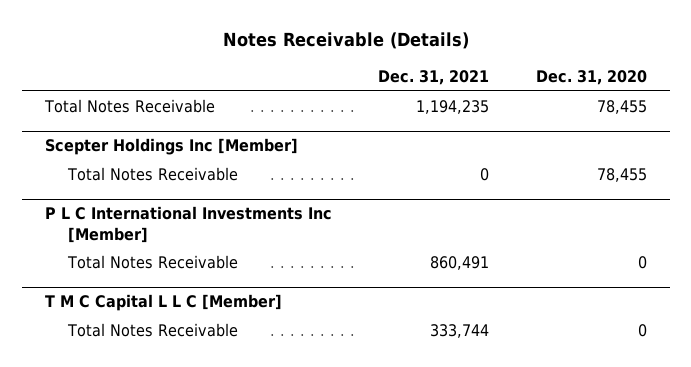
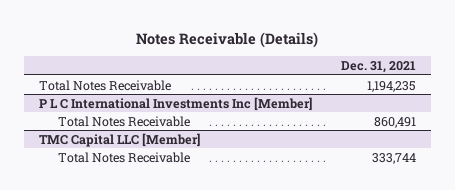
[535,70,647,86] Dec. 31, 2020 -> none
[44,138,298,156] Scepter Holdings Inc [Member] -> none
[67,167,239,182] Total Notes Receivable -> none
[44,294,282,312] T M C Capital L L C [Member] -> [38,132,200,147] TMC Capital LLC [Member]

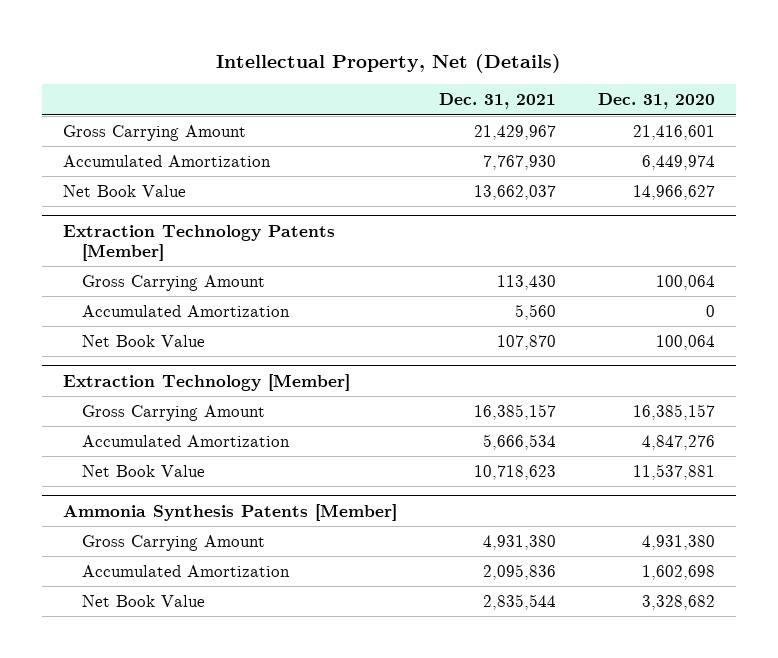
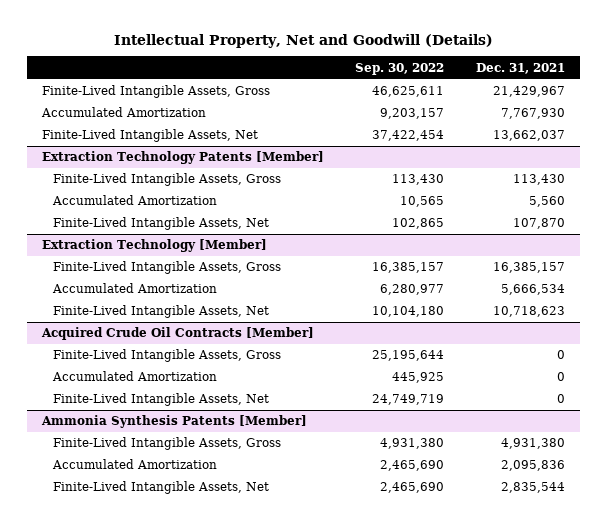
[215,53,561,73] Intellectual Property, Net (Details) -> [114,33,494,48] Intellectual Property, Net and Goodwill (Details)
[597,93,715,110] Dec. 31, 2020 -> none
none -> [355,62,445,75] Sep. 30, 2022
[63,124,247,141] Gross Carrying Amount -> [42,85,271,99] Finite-Lived Intangible Assets, Gross
[63,184,187,197] Net Book Value -> [42,129,259,143] Finite-Lived Intangible Assets, Net
[81,274,265,291] Gross Carrying Amount -> [52,173,281,187] Finite-Lived Intangible Assets, Gross
[81,334,205,347] Net Book Value -> [52,217,269,231] Finite-Lived Intangible Assets, Net
[81,404,265,421] Gross Carrying Amount -> [52,261,281,275] Finite-Lived Intangible Assets, Gross
[81,464,205,477] Net Book Value -> [52,305,269,319] Finite-Lived Intangible Assets, Net
none -> [41,327,315,341] Acquired Crude Oil Contracts [Member]
none -> [52,349,281,363] Finite-Lived Intangible Assets, Gross
none -> [51,371,217,382] Accumulated Amortization
none -> [52,393,269,407] Finite-Lived Intangible Assets, Net
[81,534,265,551] Gross Carrying Amount -> [52,437,281,451] Finite-Lived Intangible Assets, Gross
[81,594,205,607] Net Book Value -> [52,481,269,495] Finite-Lived Intangible Assets, Net

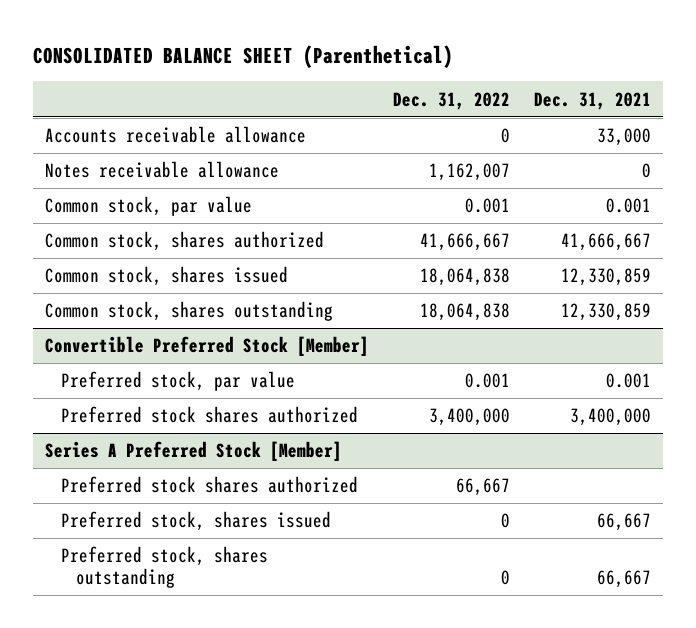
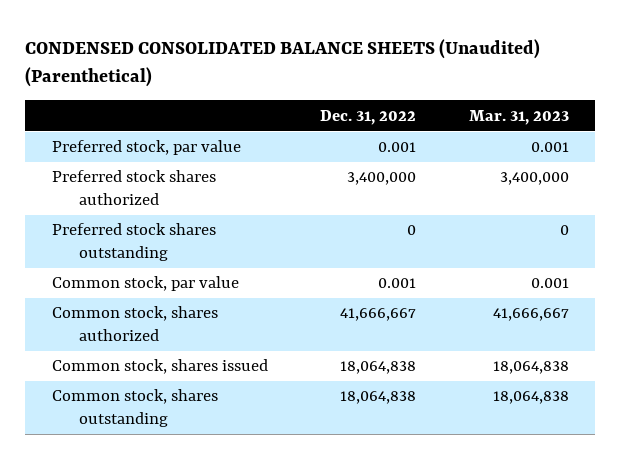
[33,44,454,68] CONSOLIDATED BALANCE SHEET (Parenthetical) -> [25,38,541,88] CONDENSED CONSOLIDATED BALANCE SHEETS (Unaudited) (Parenthetical)
[534,91,652,110] Dec. 31, 2021 -> none
none -> [469,109,570,125] Mar. 31, 2023
[45,126,307,144] Accounts receivable allowance -> none
[45,161,280,179] Notes receivable allowance -> none
none -> [51,140,241,156] Preferred stock, par value
none -> [51,170,216,205] Preferred stock shares authorized
none -> [51,223,216,261] Preferred stock shares outstanding
[45,336,370,357] Convertible Preferred Stock [Member] -> none
[60,371,295,392] Preferred stock, par value -> none
[60,406,358,424] Preferred stock shares authorized -> none
[45,441,343,462] Series A Preferred Stock [Member] -> none
[60,476,358,494] Preferred stock shares authorized -> none
[60,511,331,532] Preferred stock, shares issued -> none
[60,546,268,589] Preferred stock, shares outstanding -> none

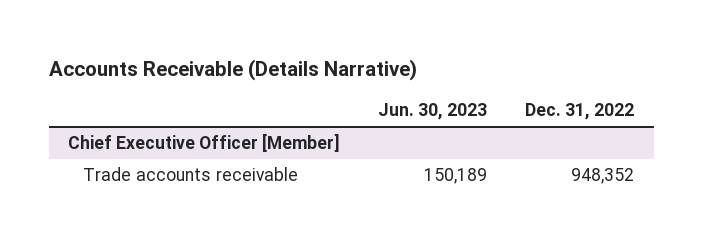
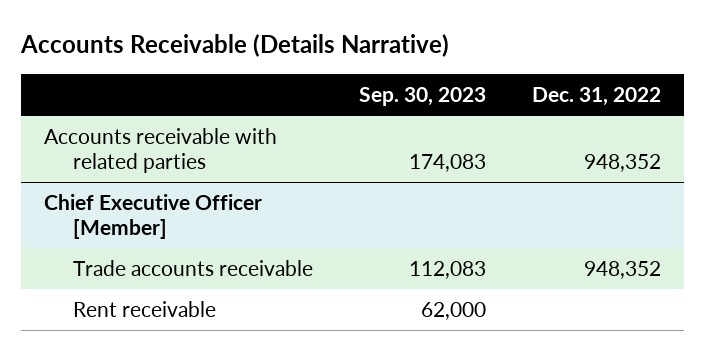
[378,103,488,121] Jun. 30, 2023 -> none
none -> [359,87,487,107] Sep. 30, 2023
none -> [44,128,278,174] Accounts receivable with related parties
none -> [73,301,217,318] Rent receivable

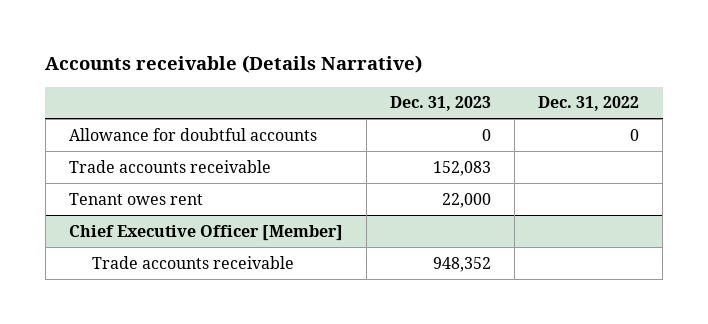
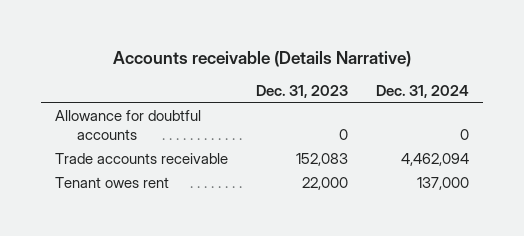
[537,96,639,112] Dec. 31, 2022 -> none
none -> [375,84,469,98] Dec. 31, 2024
[68,224,343,241] Chief Executive Officer [Member] -> none
[91,255,294,269] Trade accounts receivable -> none

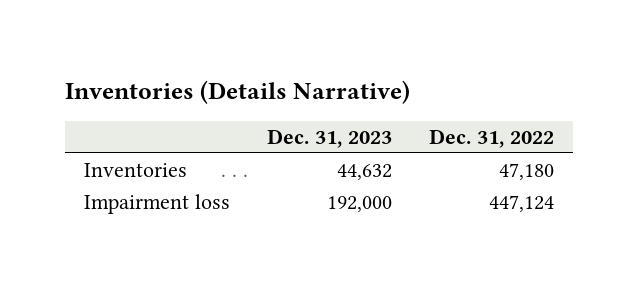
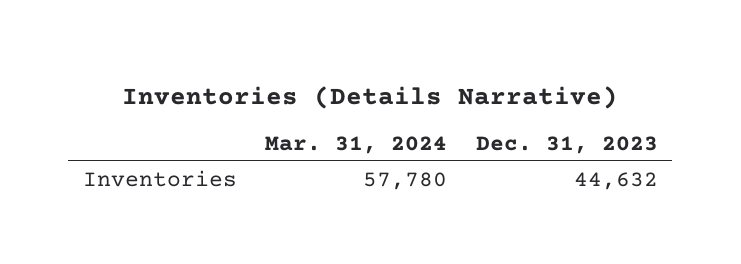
[429,129,555,149] Dec. 31, 2022 -> none
none -> [265,136,448,155] Mar. 31, 2024
[83,193,230,214] Impairment loss -> none

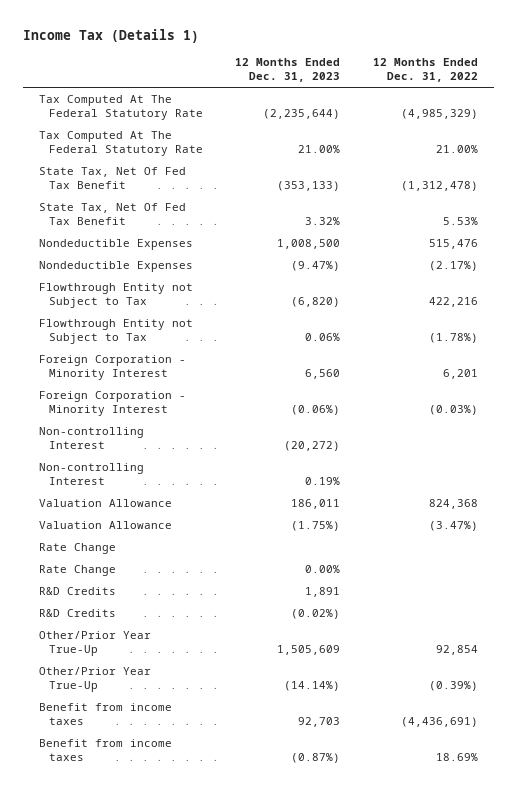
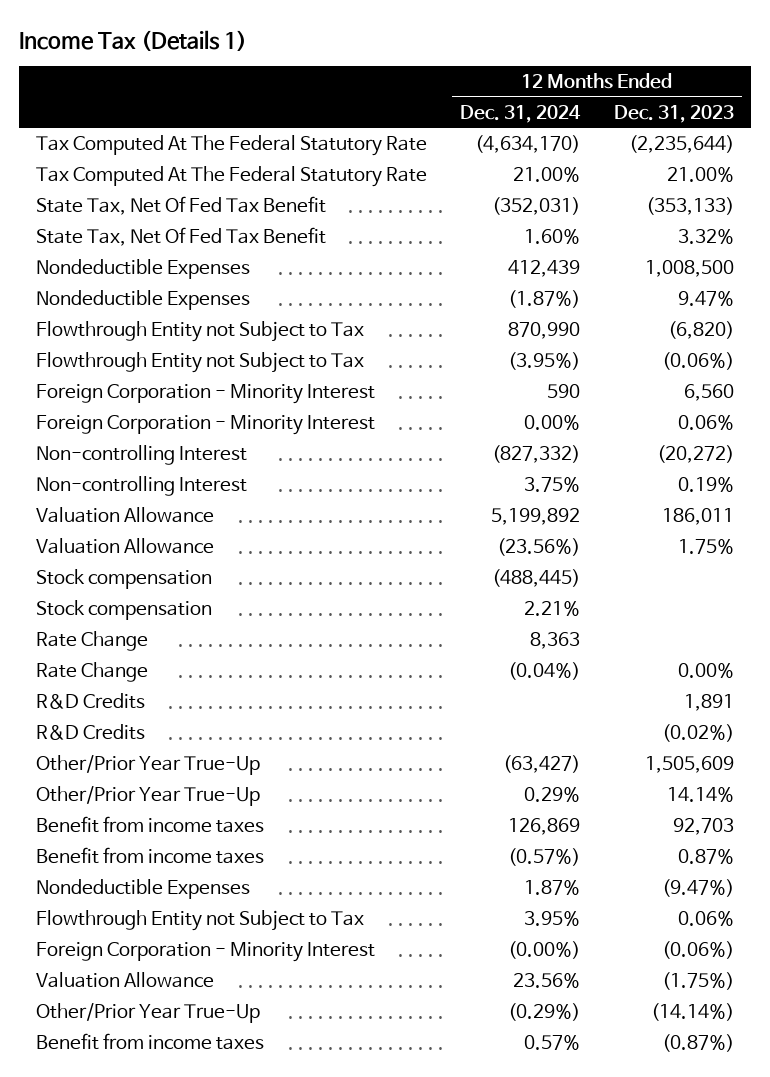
[372,57,478,83] 12 Months Ended Dec. 31, 2022 -> none
none -> [460,104,582,123] Dec. 31, 2024
none -> [35,289,250,310] Nondeductible Expenses
none -> [35,351,364,373] Flowthrough Entity not Subject to Tax
none -> [35,414,375,435] Foreign Corporation - Minority Interest
none -> [35,537,214,554] Valuation Allowance
none -> [35,568,212,589] Stock compensation
none -> [35,599,212,620] Stock compensation
none -> [35,785,260,806] Other/Prior Year True-Up
none -> [35,846,264,864] Benefit from income taxes
[38,260,193,272] Nondeductible Expenses -> [35,878,250,899] Nondeductible Expenses
[38,318,193,345] Flowthrough Entity not Subject to Tax -> [35,909,364,931] Flowthrough Entity not Subject to Tax
[38,390,186,417] Foreign Corporation - Minority Interest -> [35,941,375,962] Foreign Corporation - Minority Interest
[38,520,172,529] Valuation Allowance -> [35,971,214,988] Valuation Allowance
[38,666,151,693] Other/Prior Year True-Up -> [35,1002,260,1023] Other/Prior Year True-Up

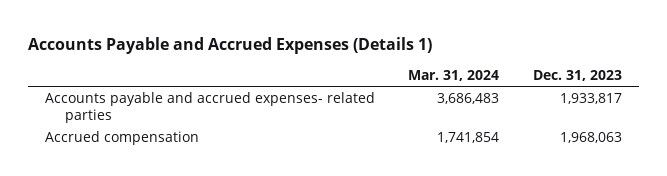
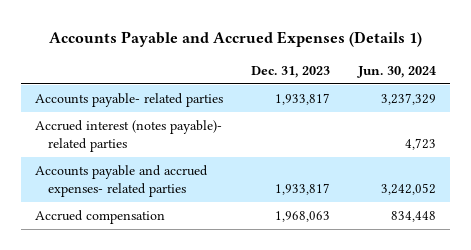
[408,69,500,81] Mar. 31, 2024 -> none
none -> [357,65,437,78] Jun. 30, 2024
none -> [34,93,223,108] Accounts payable- related parties
none -> [34,120,222,153] Accrued interest (notes payable)- related parties

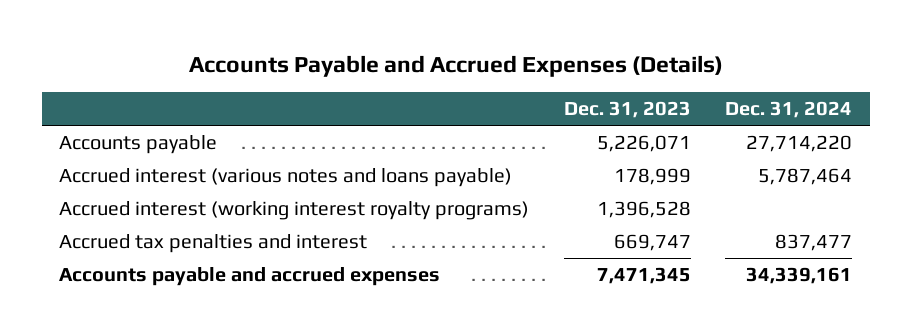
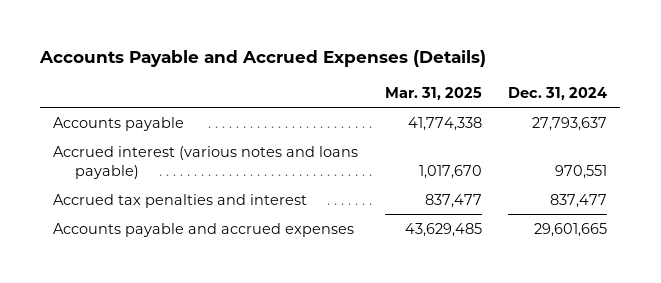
[563,101,691,119] Dec. 31, 2023 -> none
none -> [384,86,482,100] Mar. 31, 2025
[58,200,529,220] Accrued interest (working interest royalty programs) -> none
[746,134,853,152] 27,714,220 -> [532,116,608,131] 27,793,637
[758,167,853,185] 5,787,464 -> [555,164,608,179] 970,551
[746,266,853,284] 34,339,161 -> [534,222,608,237] 29,601,665

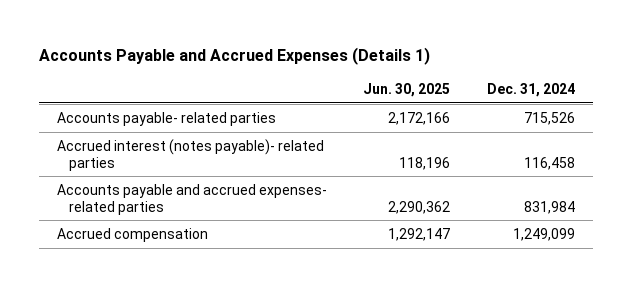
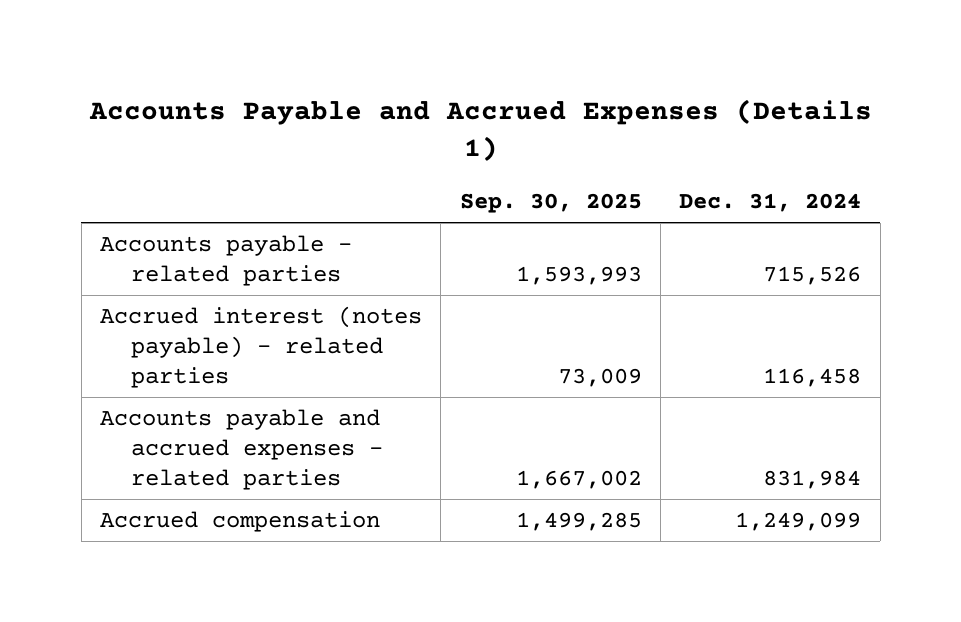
[363,82,451,97] Jun. 30, 2025 -> none
none -> [459,193,642,214] Sep. 30, 2025
[57,111,277,126] Accounts payable- related parties -> [99,235,352,287] Accounts payable - related parties
[57,138,325,171] Accrued interest (notes payable)- related parties -> [99,306,422,389] Accrued interest (notes payable) - related parties
[57,183,328,215] Accounts payable and accrued expenses- related parties -> [99,409,383,491] Accounts payable and accrued expenses - related parties

